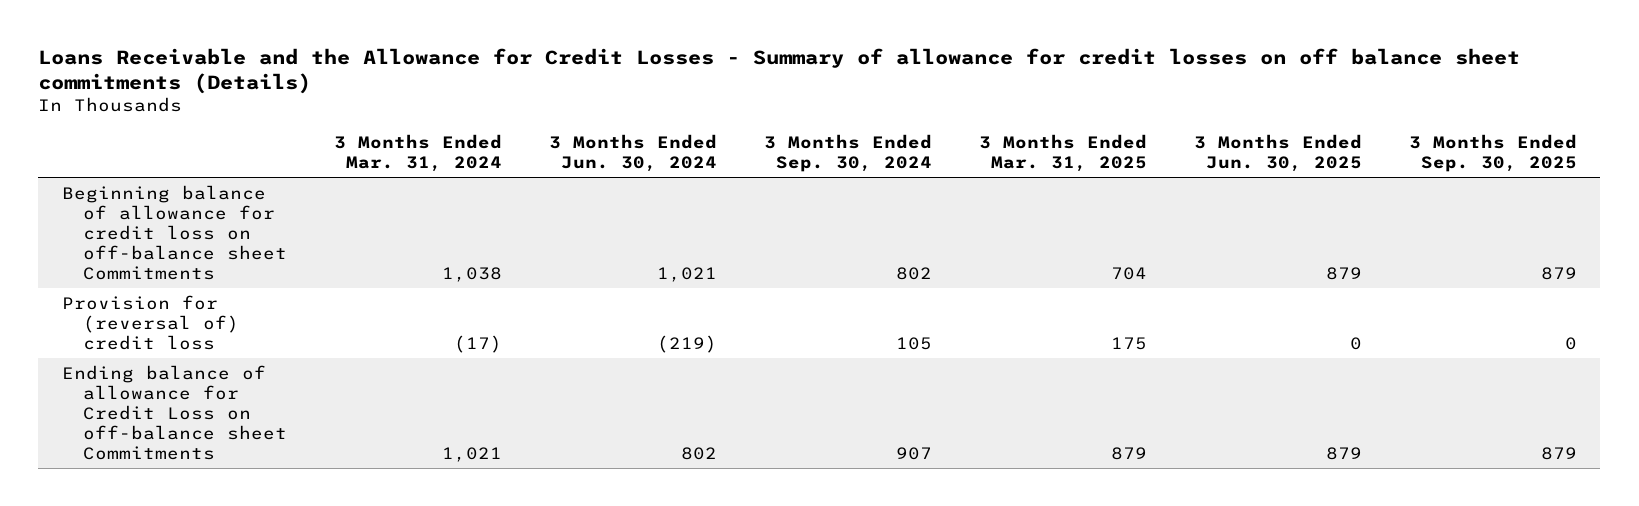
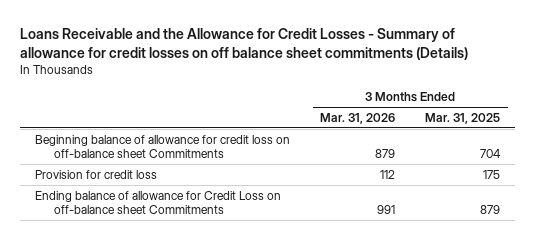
[333,133,502,172] 3 Months Ended Mar. 31, 2024 -> none
[548,133,717,172] 3 Months Ended Jun. 30, 2024 -> none
[763,133,932,172] 3 Months Ended Sep. 30, 2024 -> none
[1193,133,1362,172] 3 Months Ended Jun. 30, 2025 -> none
[1408,133,1577,172] 3 Months Ended Sep. 30, 2025 -> none
none -> [320,113,396,125] Mar. 31, 2026
[61,294,239,350] Provision for (reversal of) credit loss -> [35,169,158,179] Provision for credit loss

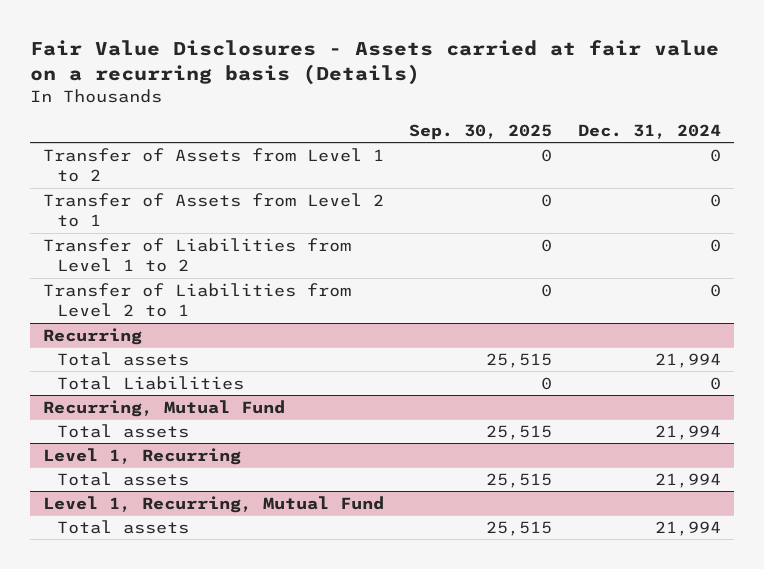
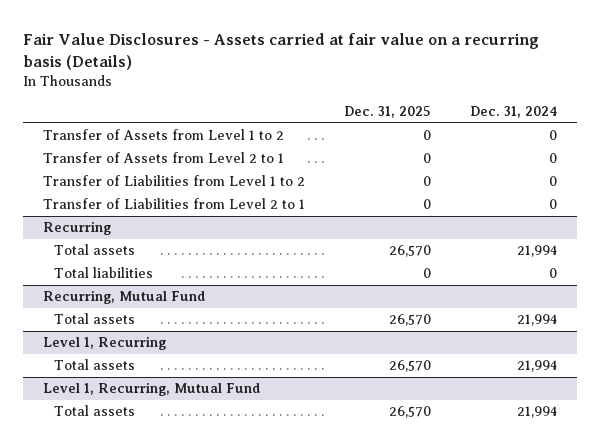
[409,123,553,140] Sep. 30, 2025 -> none
none -> [343,106,431,119] Dec. 31, 2025
[57,375,245,390] Total Liabilities -> [53,267,153,279] Total liabilities

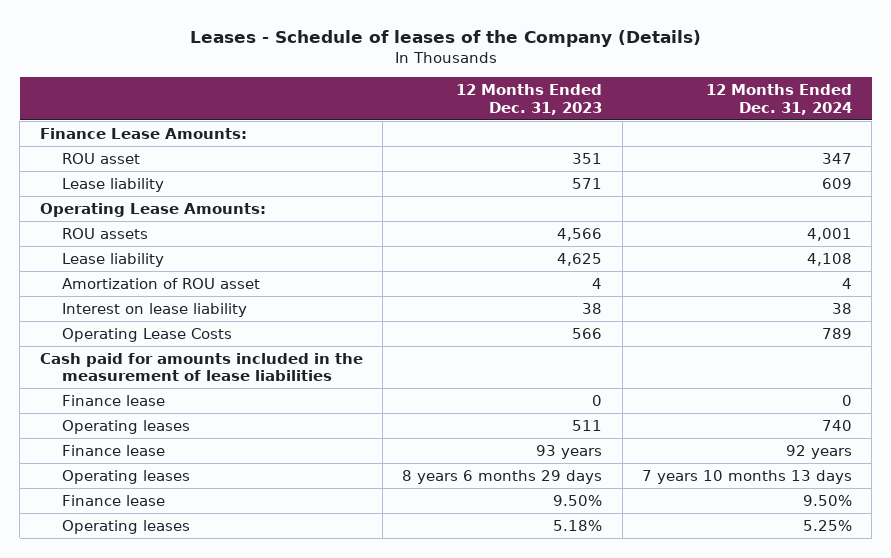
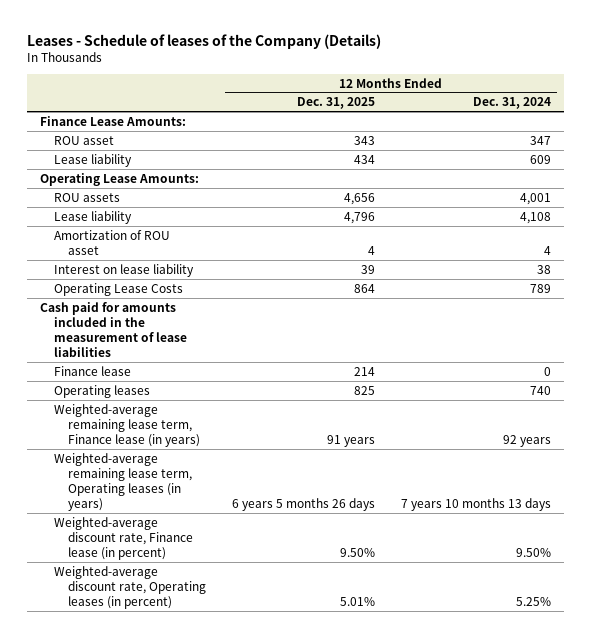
[456,84,603,115] 12 Months Ended Dec. 31, 2023 -> none
none -> [296,97,375,110] Dec. 31, 2025
[62,444,166,456] Finance lease -> [53,403,200,447] Weighted-average remaining lease term, Finance lease (in years)
[62,469,191,484] Operating leases -> [53,452,192,512] Weighted-average remaining lease term, Operating leases (in years)
[62,494,166,506] Finance lease -> [53,516,193,560] Weighted-average discount rate, Finance lease (in percent)
[62,519,191,534] Operating leases -> [53,565,206,609] Weighted-average discount rate, Operating leases (in percent)

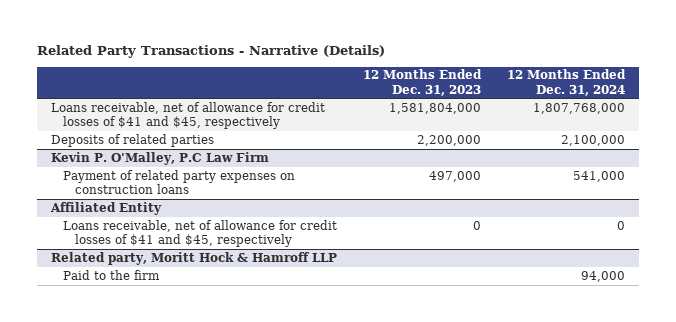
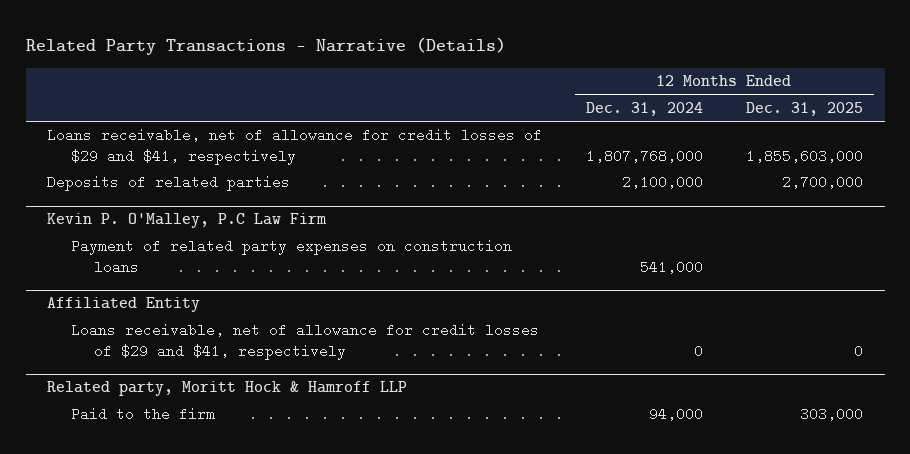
[363,69,483,96] 12 Months Ended Dec. 31, 2023 -> none
none -> [746,101,864,116] Dec. 31, 2025
[50,101,325,130] Loans receivable, net of allowance for credit losses of $41 and $45, respectively -> [47,128,543,165] Loans receivable, net of allowance for credit losses of $29 and $41, respectively
[63,219,338,248] Loans receivable, net of allowance for credit losses of $41 and $45, respectively -> [70,323,539,360] Loans receivable, net of allowance for credit losses of $29 and $41, respectively

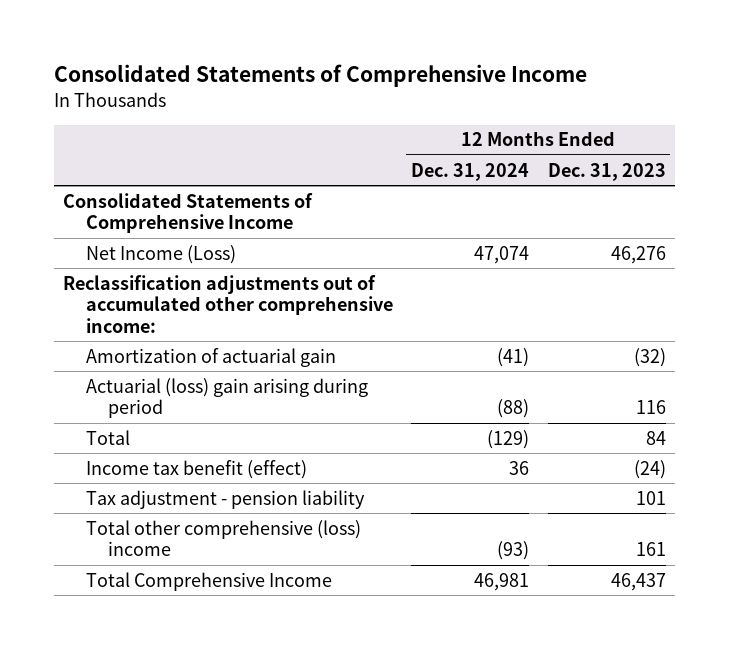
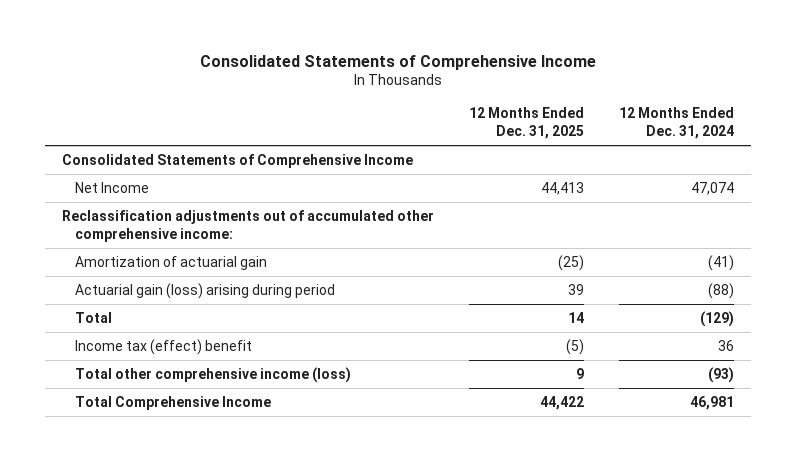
[547,162,666,181] Dec. 31, 2023 -> none
none -> [469,107,585,140] 12 Months Ended Dec. 31, 2025
[85,244,236,264] Net Income (Loss) -> [75,181,150,193] Net Income
[85,377,368,419] Actuarial (loss) gain arising during period -> [75,282,336,299] Actuarial gain (loss) arising during period
[85,489,365,509] Tax adjustment - pension liability -> none
[85,459,307,479] Income tax benefit (effect) -> [75,338,253,355] Income tax (effect) benefit
[85,519,361,557] Total other comprehensive (loss) income -> [75,366,352,383] Total other comprehensive income (loss)

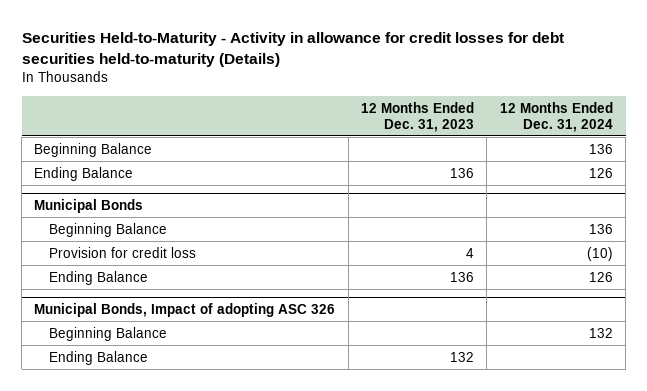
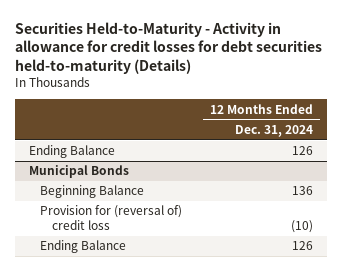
[361,101,475,132] 12 Months Ended Dec. 31, 2023 -> none
[34,142,153,157] Beginning Balance -> none
[48,246,196,258] Provision for credit loss -> [40,205,183,231] Provision for (reversal of) credit loss
[34,302,336,317] Municipal Bonds, Impact of adopting ASC 326 -> none
[48,326,167,341] Beginning Balance -> none
[48,350,148,365] Ending Balance -> none

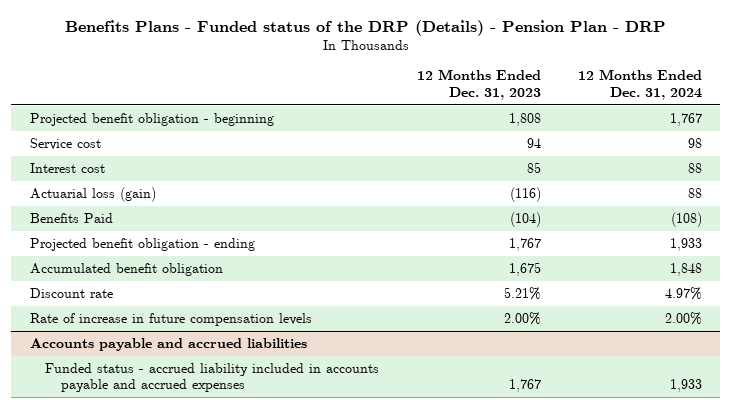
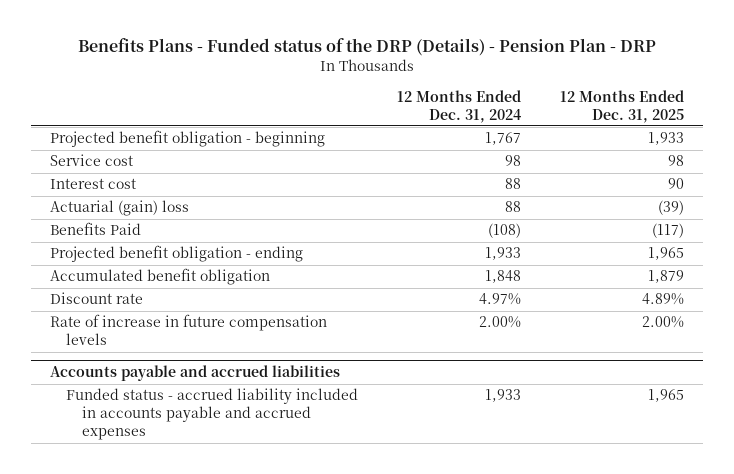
[416,69,541,100] 12 Months Ended Dec. 31, 2023 -> none
none -> [559,89,684,123] 12 Months Ended Dec. 31, 2025
[29,187,156,203] Actuarial loss (gain) -> [50,200,190,217] Actuarial (gain) loss

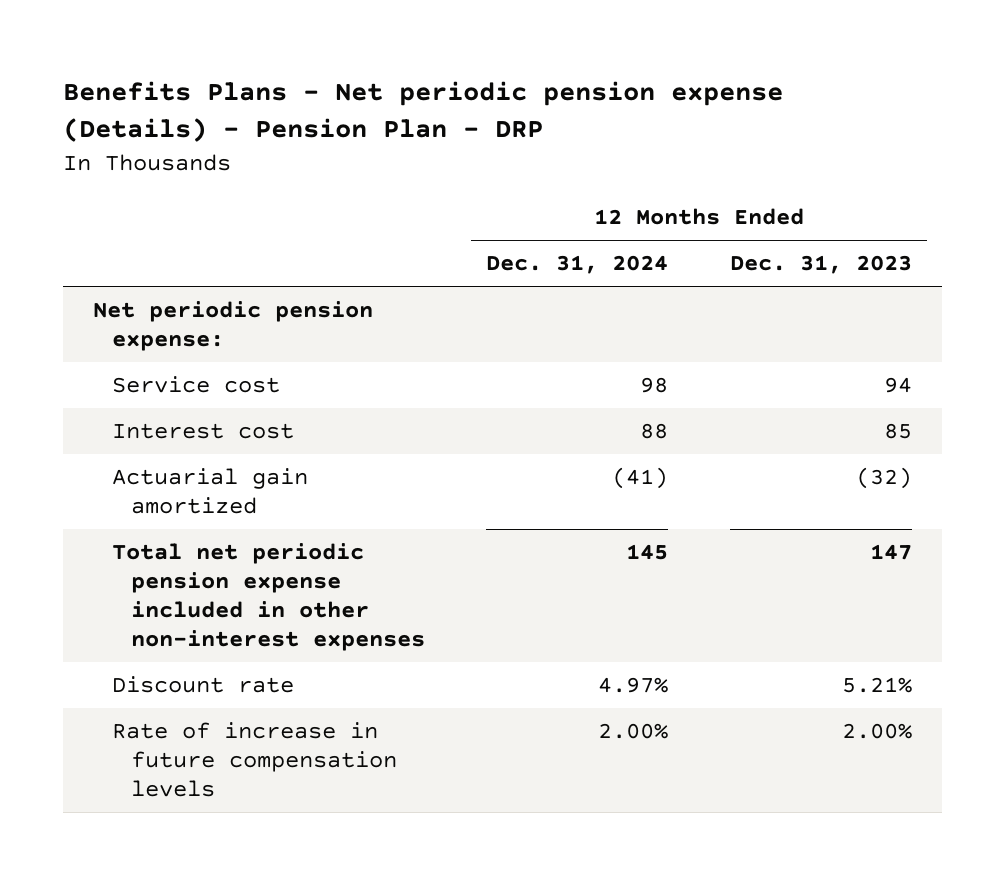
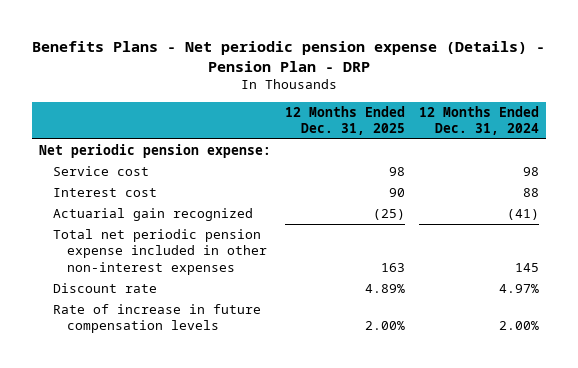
[729,255,912,275] Dec. 31, 2023 -> none
none -> [284,105,405,136] 12 Months Ended Dec. 31, 2025
[112,468,309,515] Actuarial gain amortized -> [52,207,253,221] Actuarial gain recognized

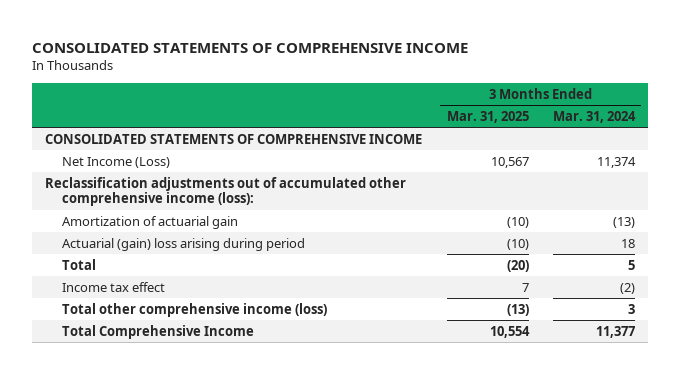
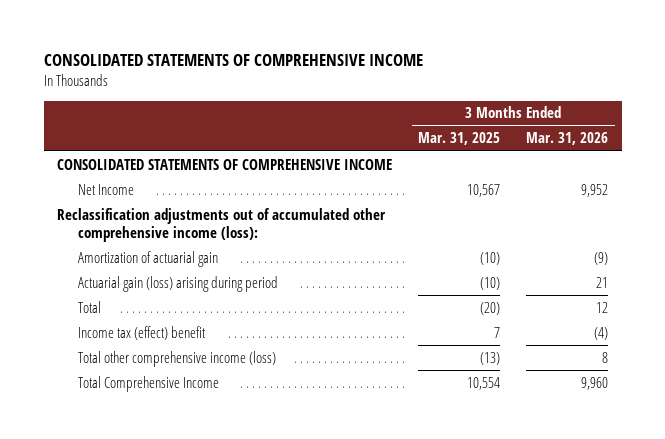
[553,110,637,123] Mar. 31, 2024 -> none
none -> [526,132,609,146] Mar. 31, 2026
[62,156,171,168] Net Income (Loss) -> [78,183,135,195] Net Income
[62,237,306,251] Actuarial (gain) loss arising during period -> [78,275,279,292] Actuarial gain (loss) arising during period
[62,281,166,292] Income tax effect -> [78,325,207,340] Income tax (effect) benefit

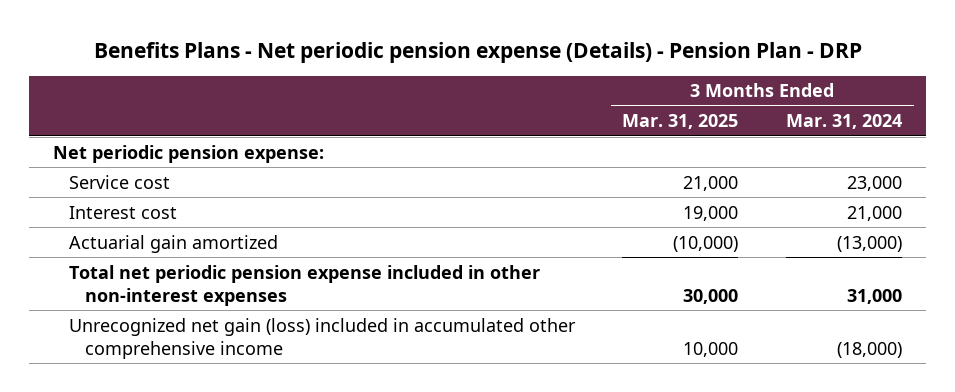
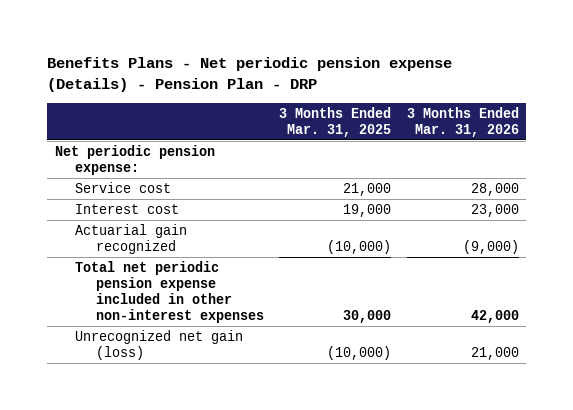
[785,114,902,130] Mar. 31, 2024 -> none
none -> [406,106,519,137] 3 Months Ended Mar. 31, 2026
[69,234,279,253] Actuarial gain amortized -> [75,224,188,254] Actuarial gain recognized
[69,317,577,359] Unrecognized net gain (loss) included in accumulated other comprehensive income -> none
none -> [75,330,244,360] Unrecognized net gain (loss)

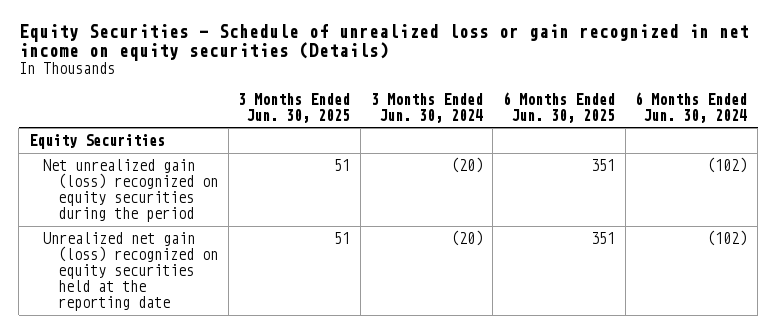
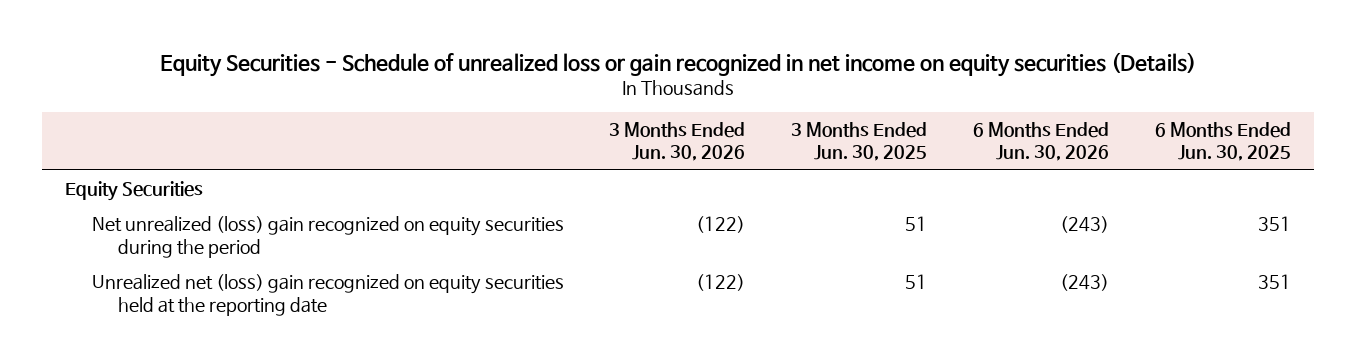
[370,92,483,123] 3 Months Ended Jun. 30, 2024 -> none
[635,91,748,123] 6 Months Ended Jun. 30, 2024 -> none
none -> [609,121,746,162] 3 Months Ended Jun. 30, 2026
none -> [972,121,1109,162] 6 Months Ended Jun. 30, 2026
[43,159,219,223] Net unrealized gain (loss) recognized on equity securities during the period -> [91,216,564,258] Net unrealized (loss) gain recognized on equity securities during the period
[43,232,219,312] Unrealized net gain (loss) recognized on equity securities held at the reporting date -> [91,274,564,316] Unrealized net (loss) gain recognized on equity securities held at the reporting date

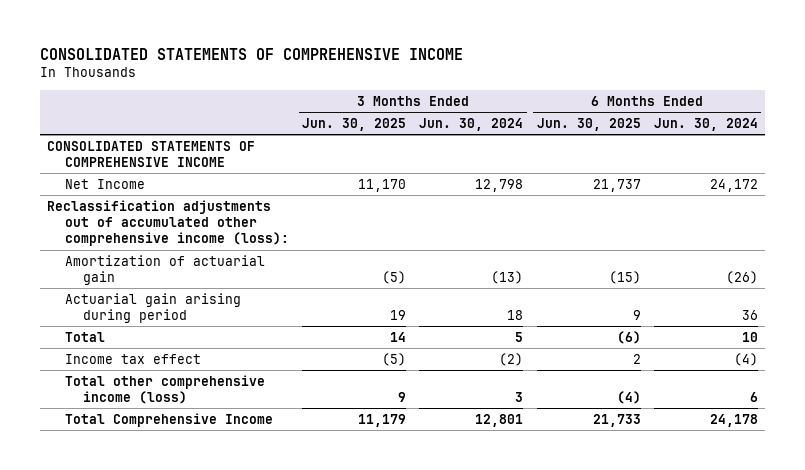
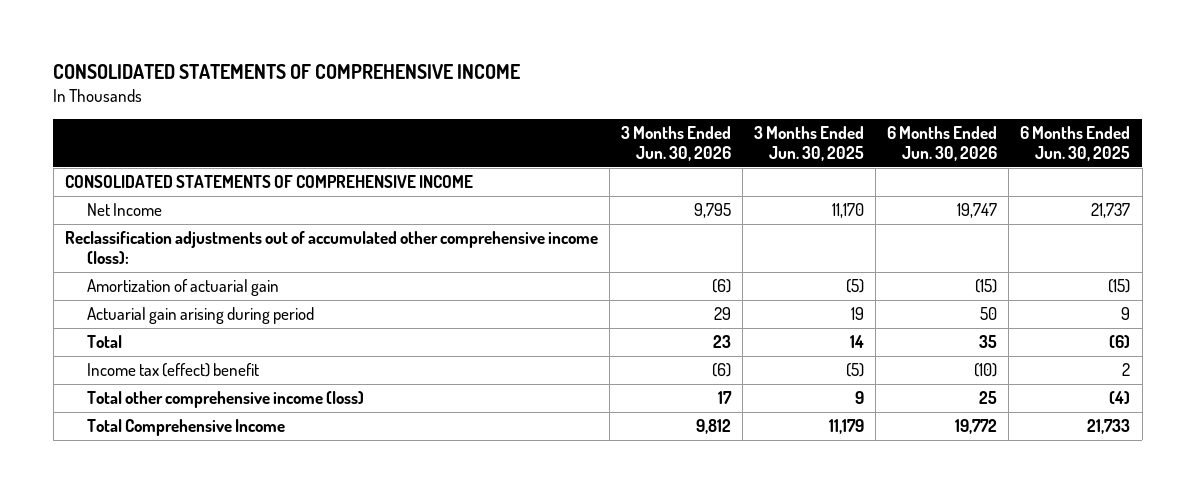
[419,117,524,131] Jun. 30, 2024 -> none
[653,117,758,131] Jun. 30, 2024 -> none
none -> [620,126,731,161] 3 Months Ended Jun. 30, 2026
none -> [887,126,998,161] 6 Months Ended Jun. 30, 2026
[64,353,201,364] Income tax effect -> [86,363,259,378] Income tax (effect) benefit

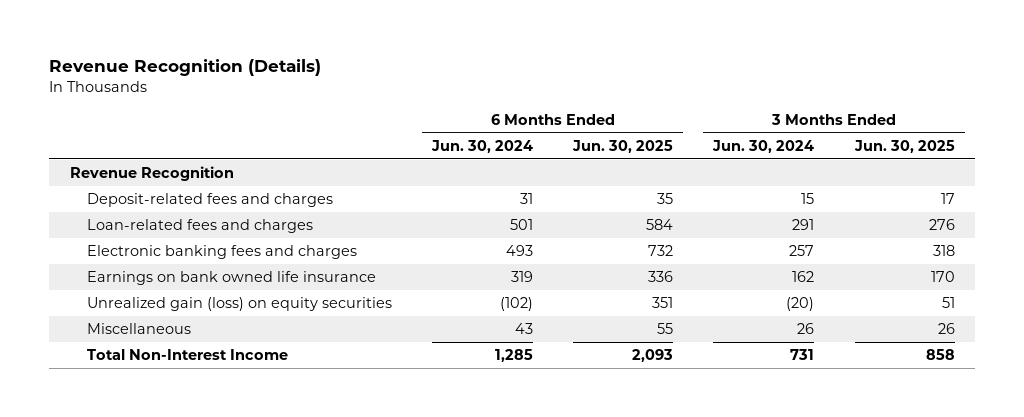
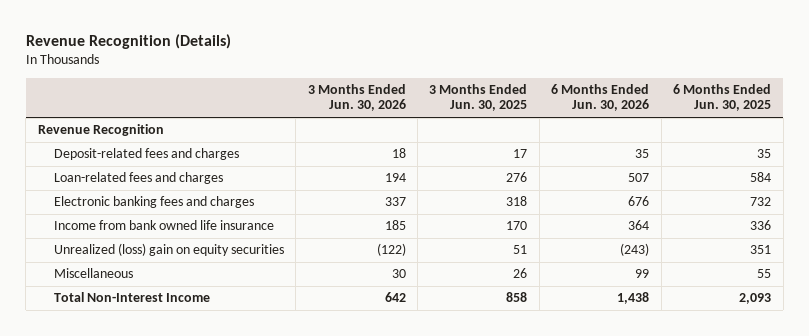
[430,139,533,153] Jun. 30, 2024 -> none
[712,139,815,153] Jun. 30, 2024 -> none
none -> [307,83,406,112] 3 Months Ended Jun. 30, 2026
none -> [551,83,650,112] 6 Months Ended Jun. 30, 2026
[86,271,376,286] Earnings on bank owned life insurance -> [53,220,274,231] Income from bank owned life insurance
[86,297,392,312] Unrealized gain (loss) on equity securities -> [53,243,284,257] Unrealized (loss) gain on equity securities

